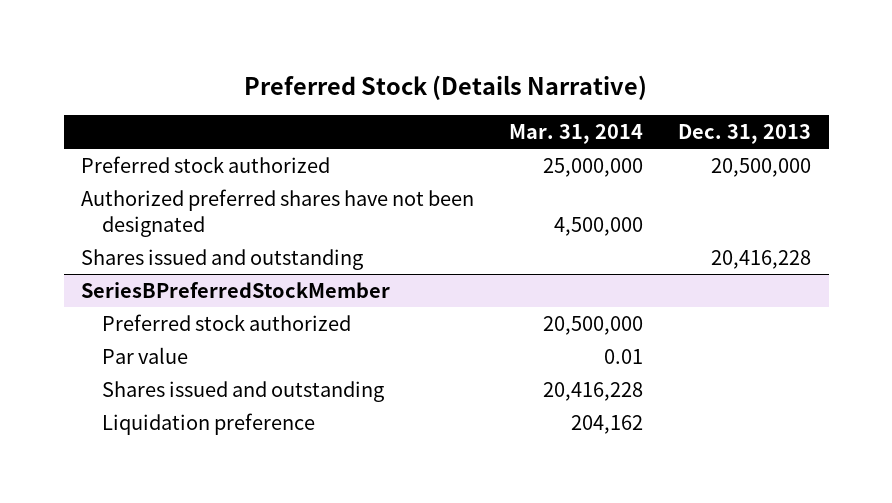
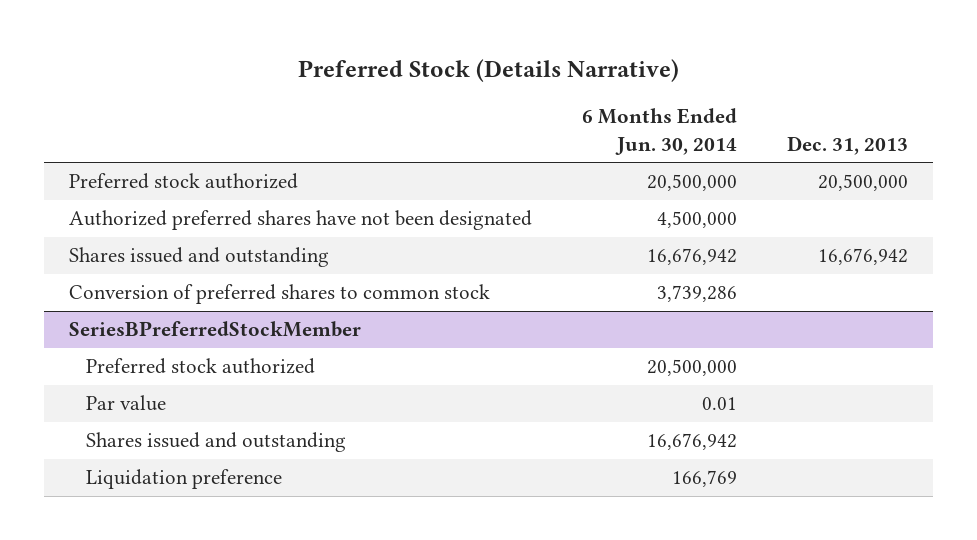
[509,124,644,145] Mar. 31, 2014 -> none
none -> [582,108,738,155] 6 Months Ended Jun. 30, 2014
[711,249,812,269] 20,416,228 -> [818,248,909,266] 16,676,942
none -> [69,284,491,305] Conversion of preferred shares to common stock

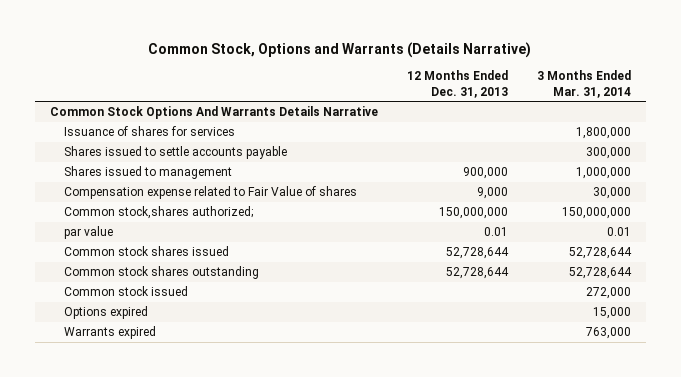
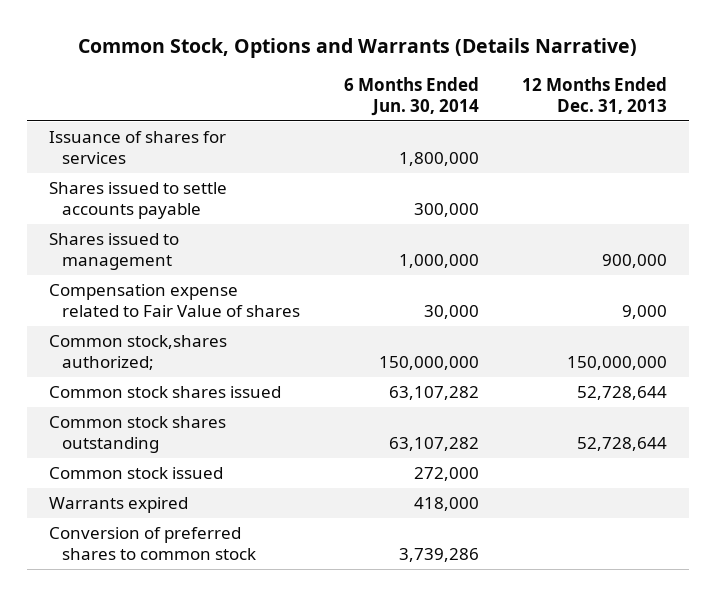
[537,70,632,98] 3 Months Ended Mar. 31, 2014 -> none
none -> [343,77,479,116] 6 Months Ended Jun. 30, 2014
[49,106,378,120] Common Stock Options And Warrants Details Narrative -> none
[64,226,114,240] par value -> none
[64,306,149,320] Options expired -> none
none -> [48,527,256,560] Conversion of preferred shares to common stock

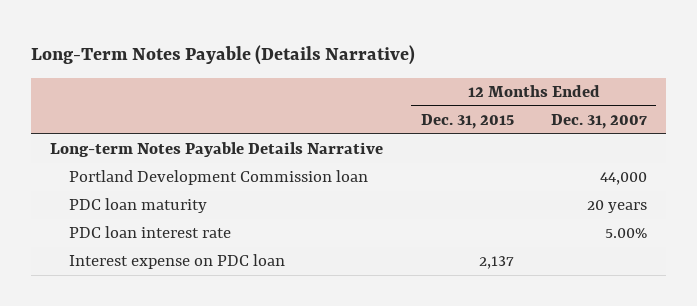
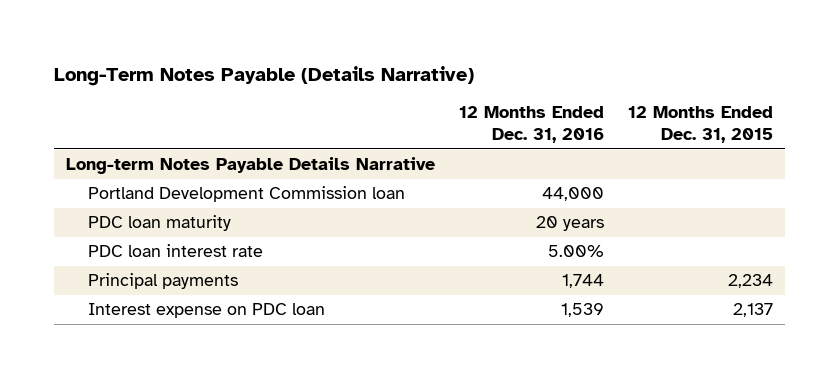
[550,113,647,129] Dec. 31, 2007 -> none
none -> [459,106,605,144] 12 Months Ended Dec. 31, 2016
none -> [87,273,238,290] Principal payments

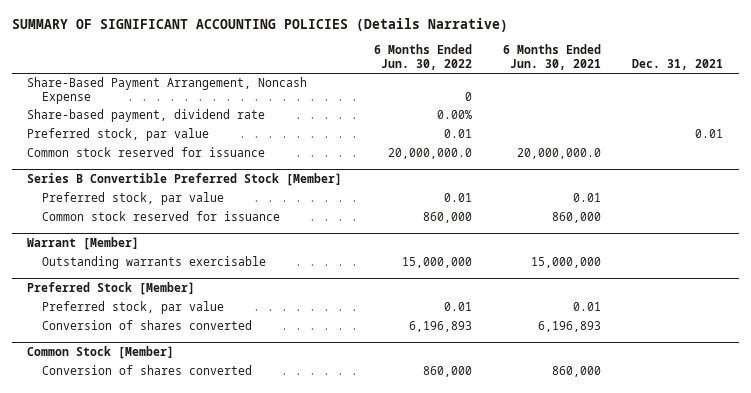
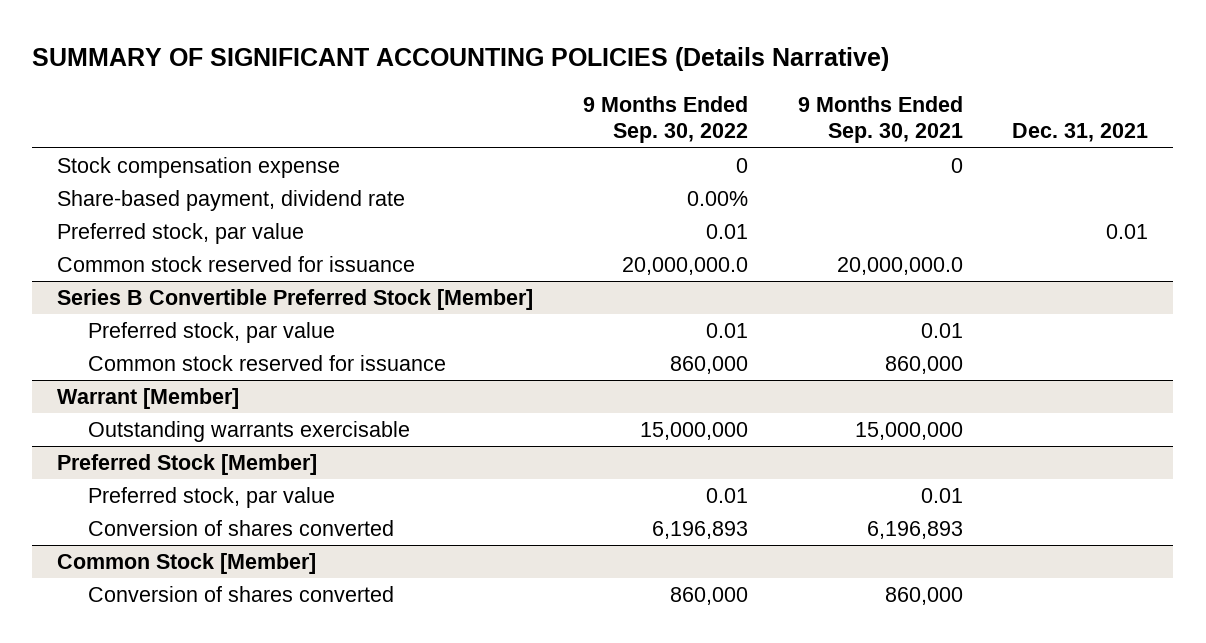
[373,44,472,71] 6 Months Ended Jun. 30, 2022 -> none
[503,44,602,71] 6 Months Ended Jun. 30, 2021 -> none
none -> [583,95,749,144] 9 Months Ended Sep. 30, 2022
none -> [797,95,963,144] 9 Months Ended Sep. 30, 2021
[27,77,308,105] Share-Based Payment Arrangement, Noncash Expense -> [57,157,341,179] Stock compensation expense

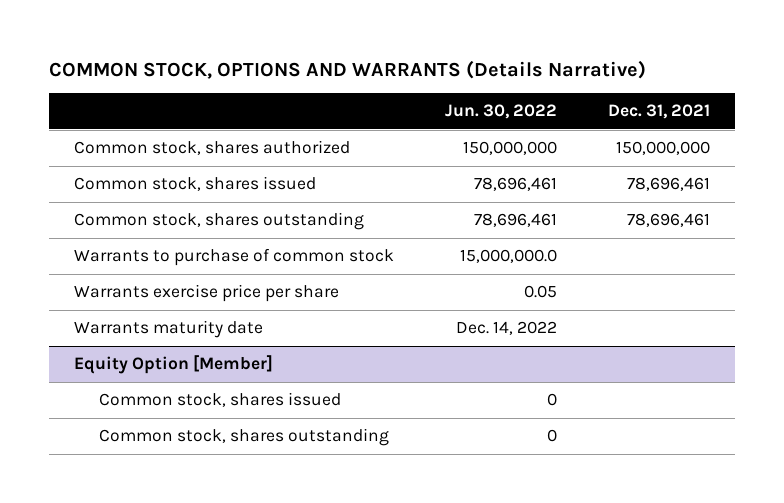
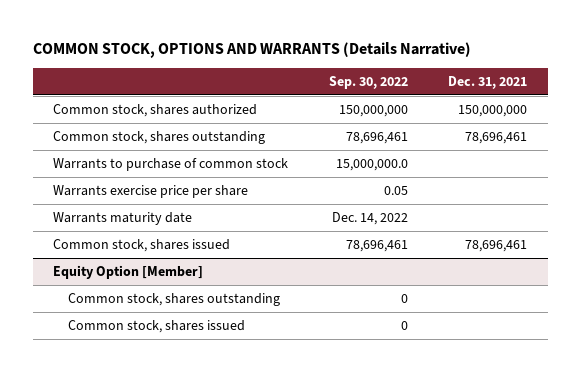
[444,104,557,120] Jun. 30, 2022 -> none
none -> [328,76,408,90] Sep. 30, 2022
[74,176,317,192] Common stock, shares issued -> [52,238,230,252] Common stock, shares issued
[98,392,341,408] Common stock, shares issued -> [68,319,246,333] Common stock, shares issued

